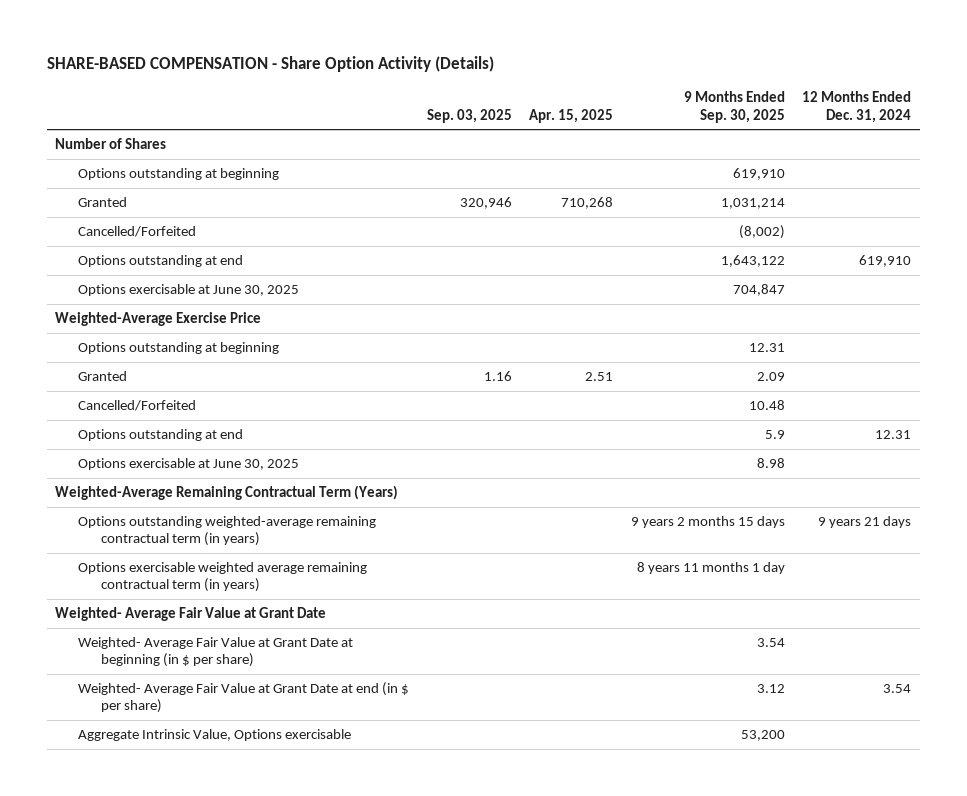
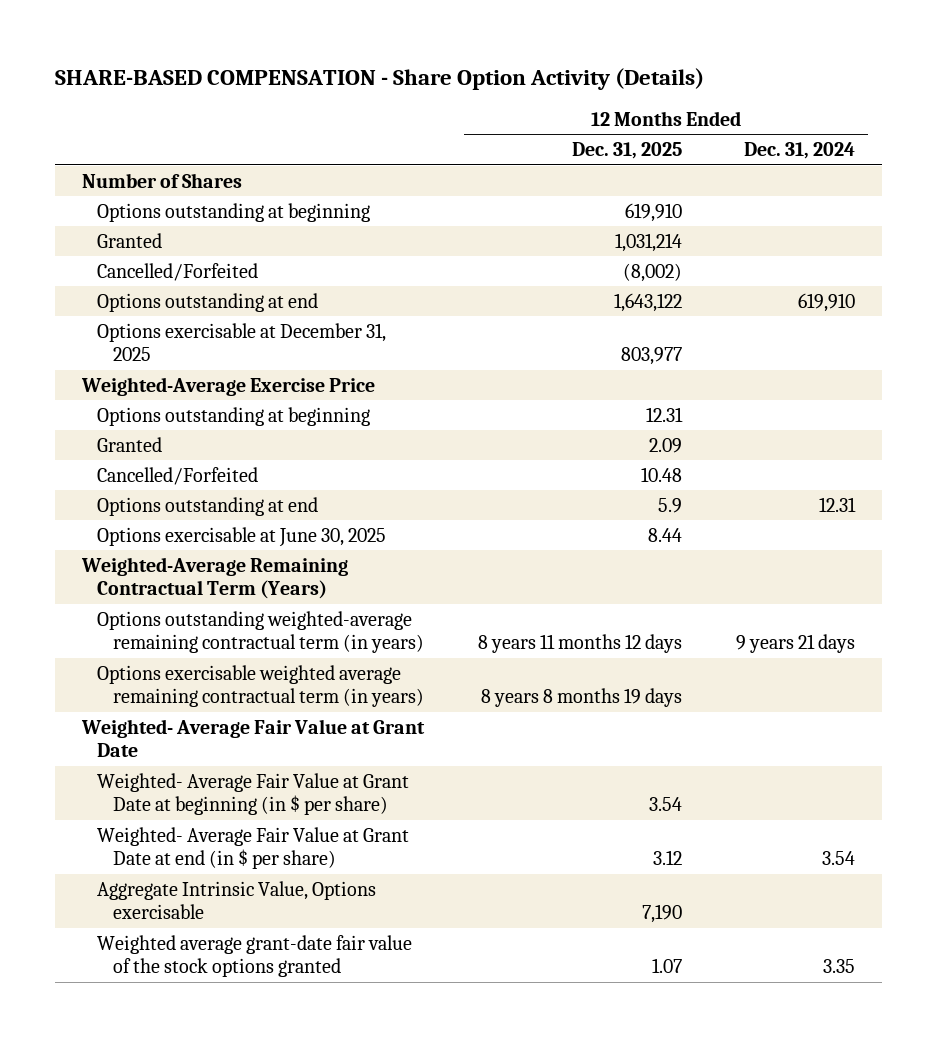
[426,108,512,123] Sep. 03, 2025 -> none
[529,108,614,123] Apr. 15, 2025 -> none
[683,91,785,123] 9 Months Ended Sep. 30, 2025 -> none
none -> [571,142,682,160] Dec. 31, 2025
[78,284,300,297] Options exercisable at June 30, 2025 -> [97,322,387,362] Options exercisable at December 31, 2025
none -> [97,934,413,978] Weighted average grant-date fair value of the stock options granted

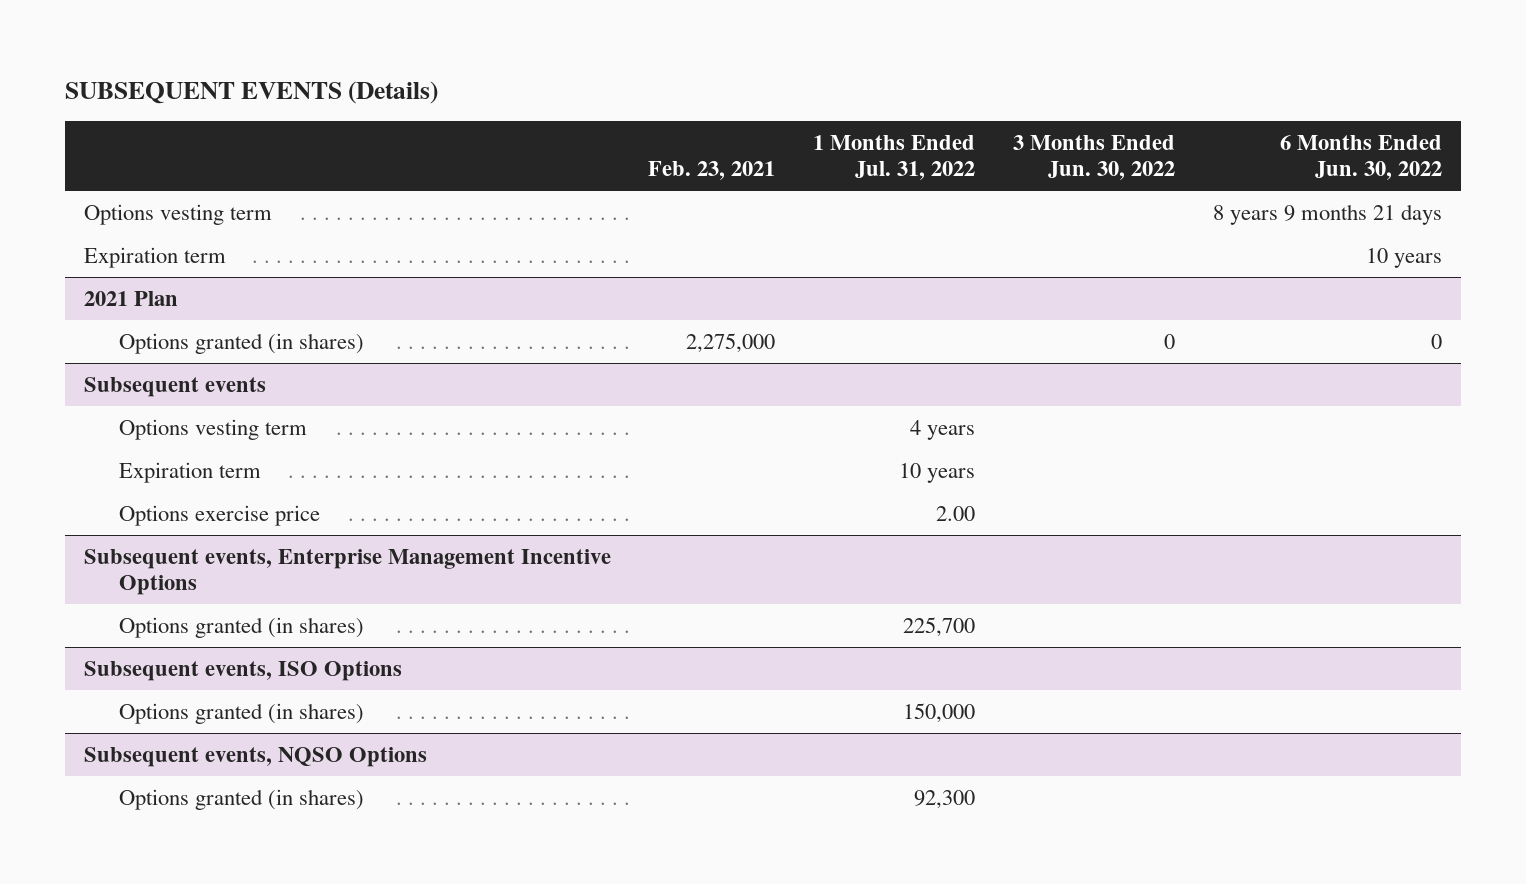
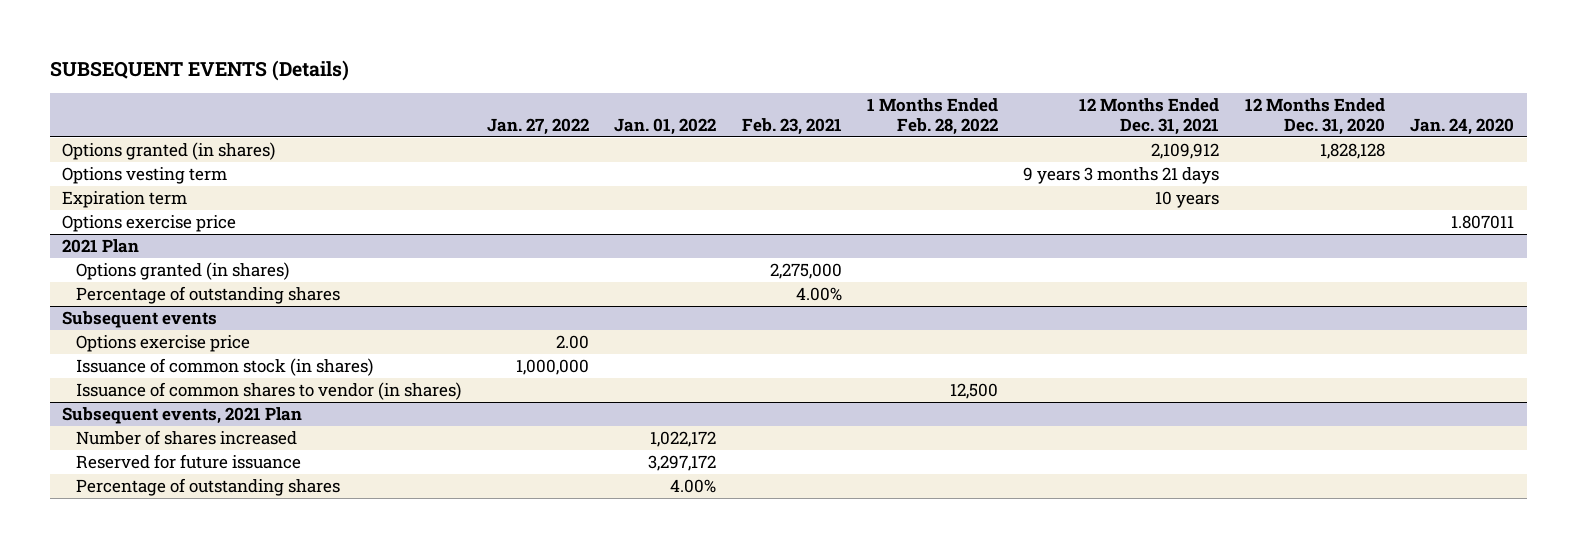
[813,135,976,180] 1 Months Ended Jul. 31, 2022 -> none
[1013,135,1176,180] 3 Months Ended Jun. 30, 2022 -> none
[1280,135,1443,180] 6 Months Ended Jun. 30, 2022 -> none
none -> [486,117,589,135] Jan. 27, 2022
none -> [614,117,717,135] Jan. 01, 2022
none -> [866,98,998,135] 1 Months Ended Feb. 28, 2022
none -> [1079,98,1220,135] 12 Months Ended Dec. 31, 2021
none -> [1244,98,1385,135] 12 Months Ended Dec. 31, 2020
none -> [1409,117,1514,135] Jan. 24, 2020
none -> [62,142,276,161] Options granted (in shares)
none -> [62,215,237,233] Options exercise price
none -> [76,286,341,305] Percentage of outstanding shares
[118,418,307,440] Options vesting term -> none
[118,461,261,483] Expiration term -> none
[83,548,611,595] Subsequent events, Enterprise Management Incentive Options -> none
[118,616,364,638] Options granted (in shares) -> none
[83,660,402,681] Subsequent events, ISO Options -> none
[118,702,364,724] Options granted (in shares) -> none
[83,746,427,767] Subsequent events, NQSO Options -> none
[118,788,364,810] Options granted (in shares) -> none
none -> [76,358,374,377] Issuance of common stock (in shares)
none -> [76,382,462,401] Issuance of common shares to vendor (in shares)
none -> [62,407,303,425] Subsequent events, 2021 Plan
none -> [76,430,298,446] Number of shares increased
none -> [76,454,302,470] Reserved for future issuance
none -> [76,478,341,497] Percentage of outstanding shares

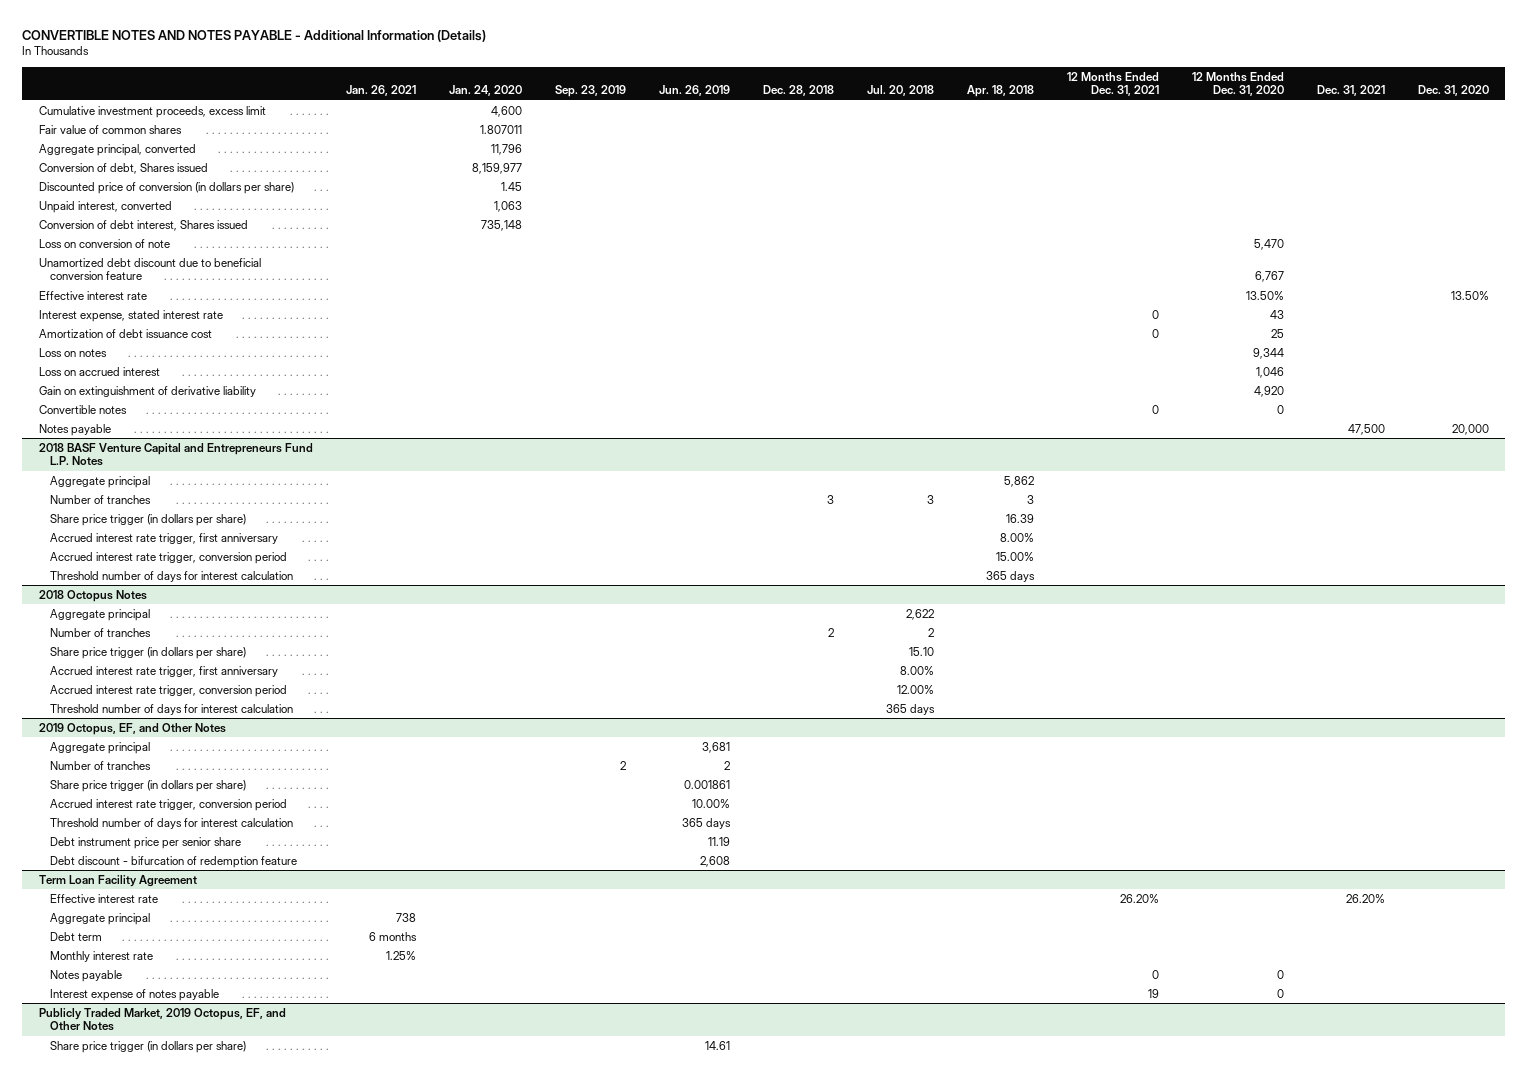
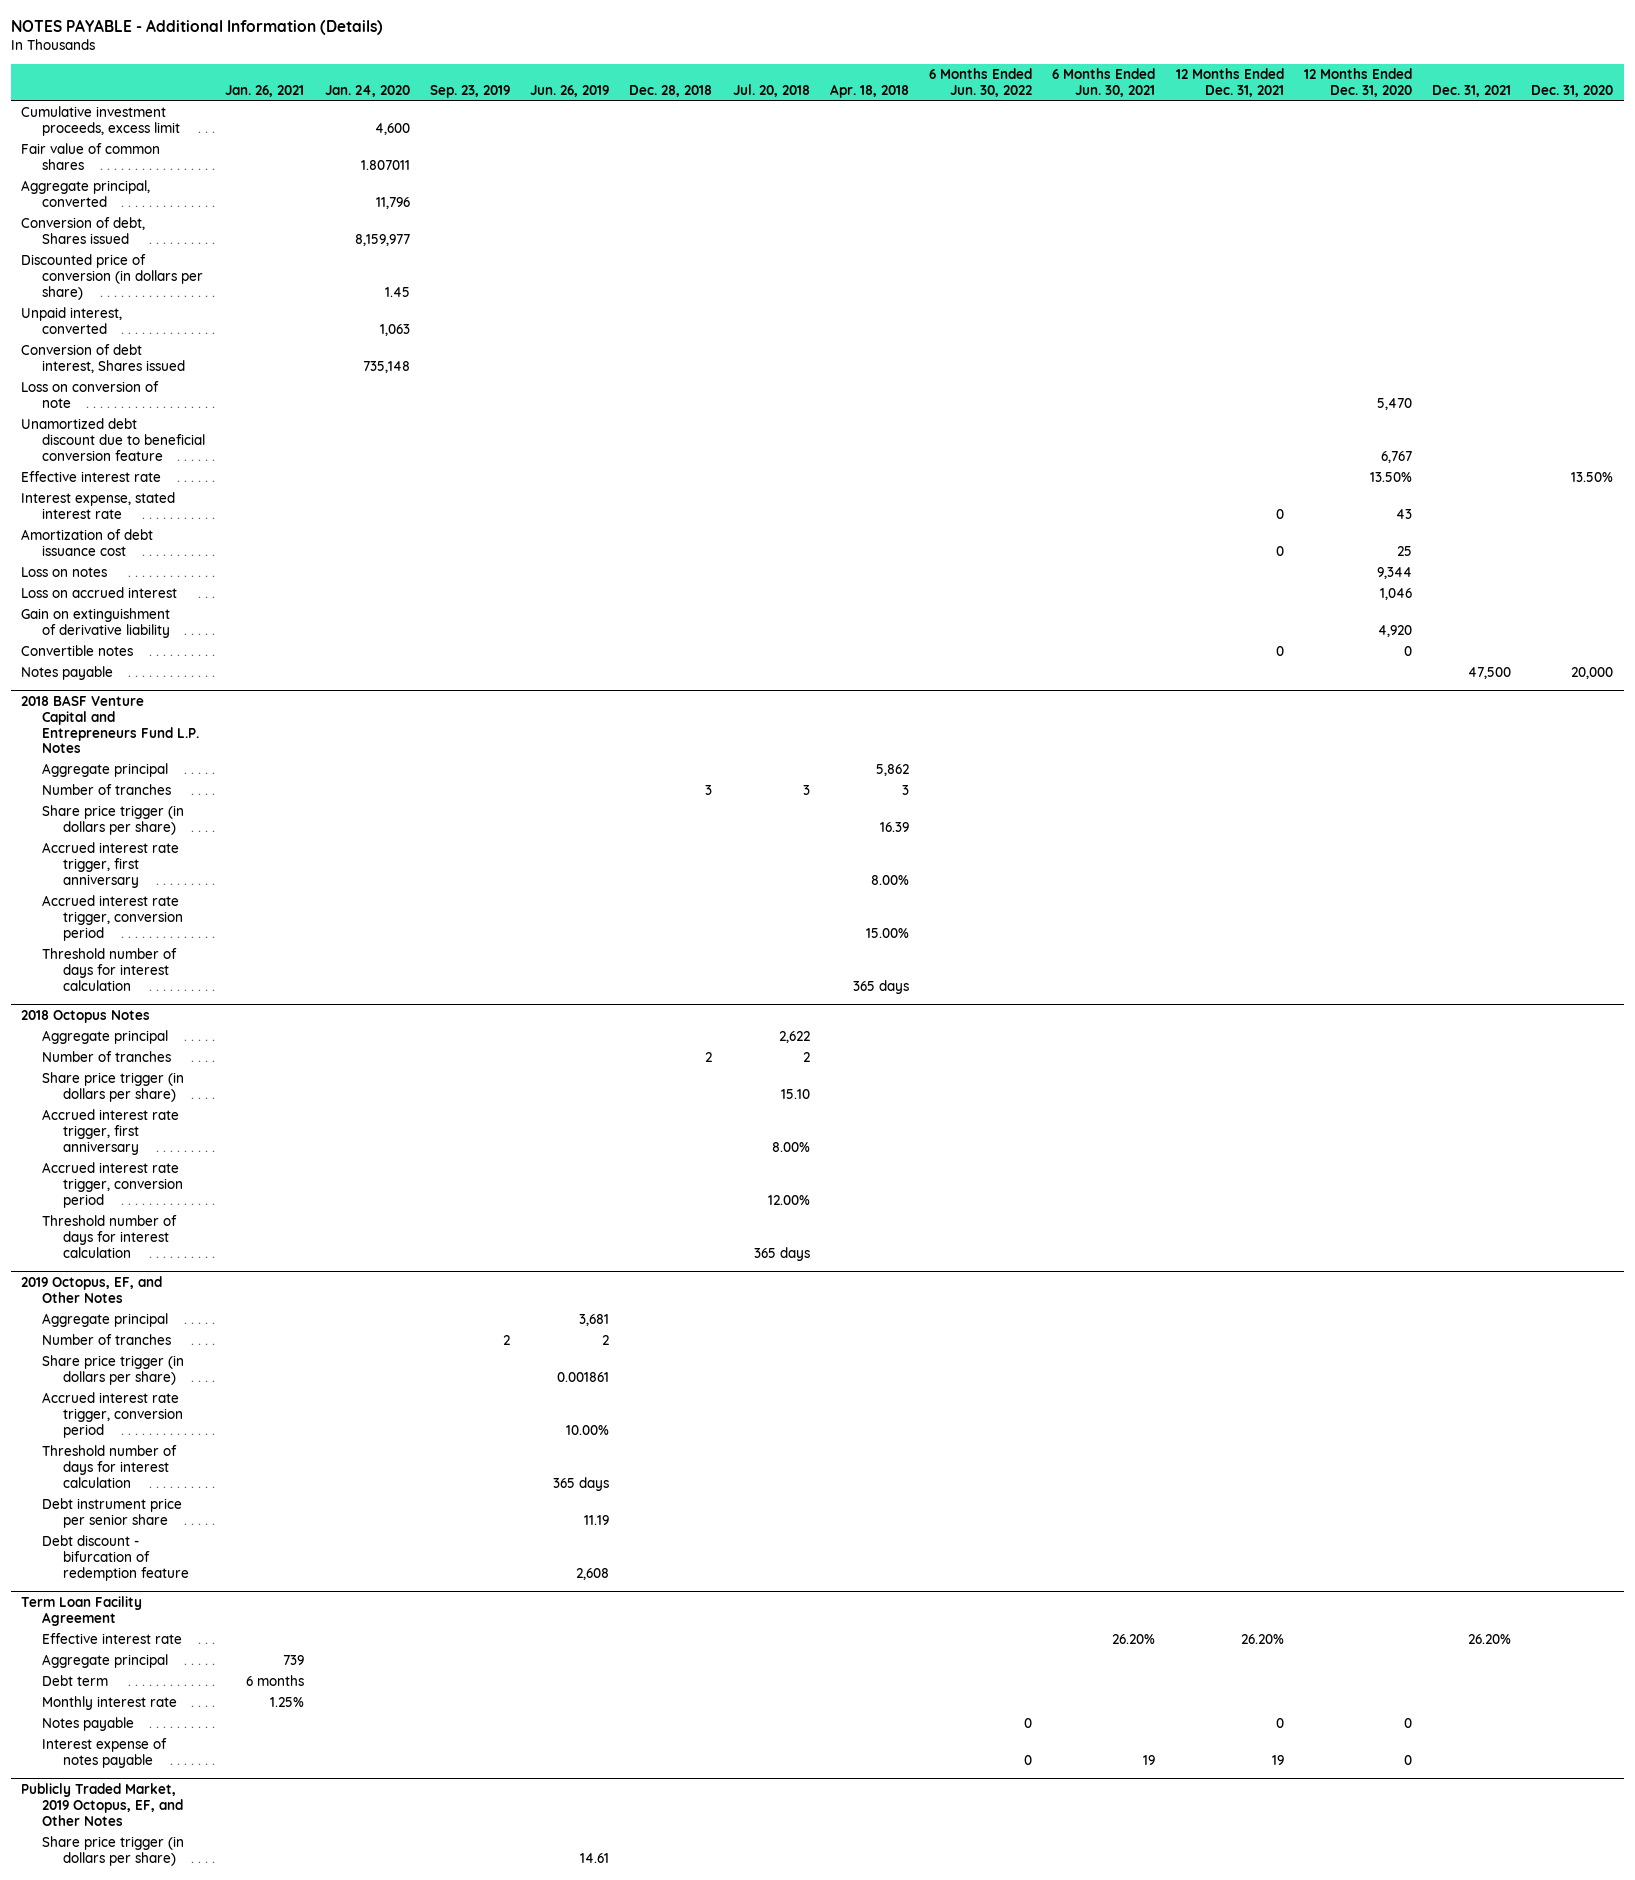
[22,30,487,43] CONVERTIBLE NOTES AND NOTES PAYABLE - Additional Information (Details) -> [11,18,384,35] NOTES PAYABLE - Additional Information (Details)
none -> [929,68,1033,97] 6 Months Ended Jun. 30, 2022
none -> [1052,68,1156,97] 6 Months Ended Jun. 30, 2021
[395,912,416,922] 738 -> [283,1655,305,1666] 739

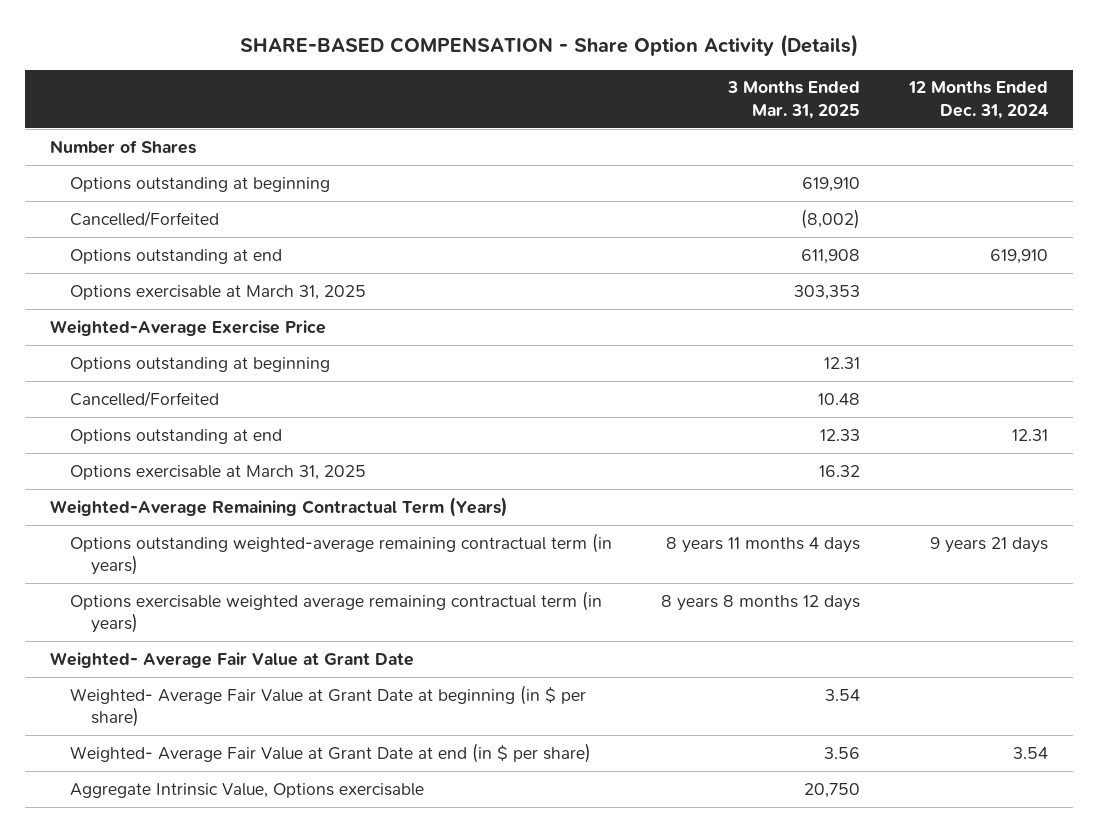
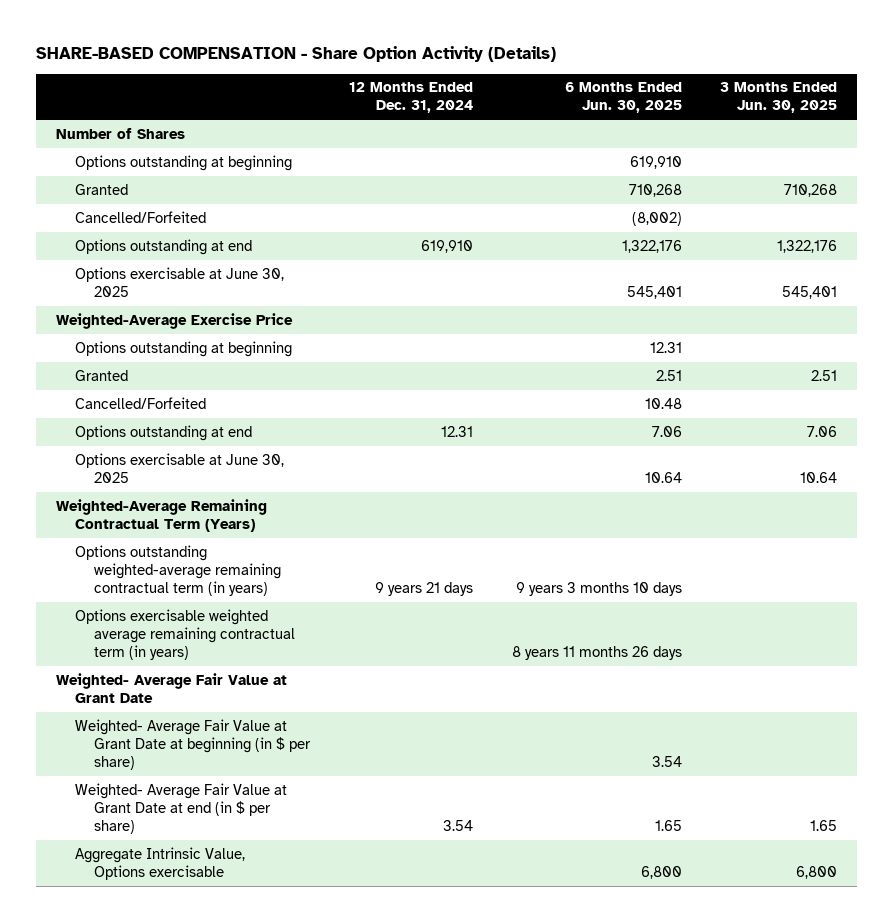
[727,81,861,119] 3 Months Ended Mar. 31, 2025 -> none
none -> [564,82,682,114] 6 Months Ended Jun. 30, 2025
none -> [720,82,838,114] 3 Months Ended Jun. 30, 2025
none -> [75,183,129,195] Granted
[70,284,367,300] Options exercisable at March 31, 2025 -> [75,266,285,297] Options exercisable at June 30, 2025
none -> [75,369,129,381] Granted
[70,464,367,480] Options exercisable at March 31, 2025 -> [75,452,285,483] Options exercisable at June 30, 2025

